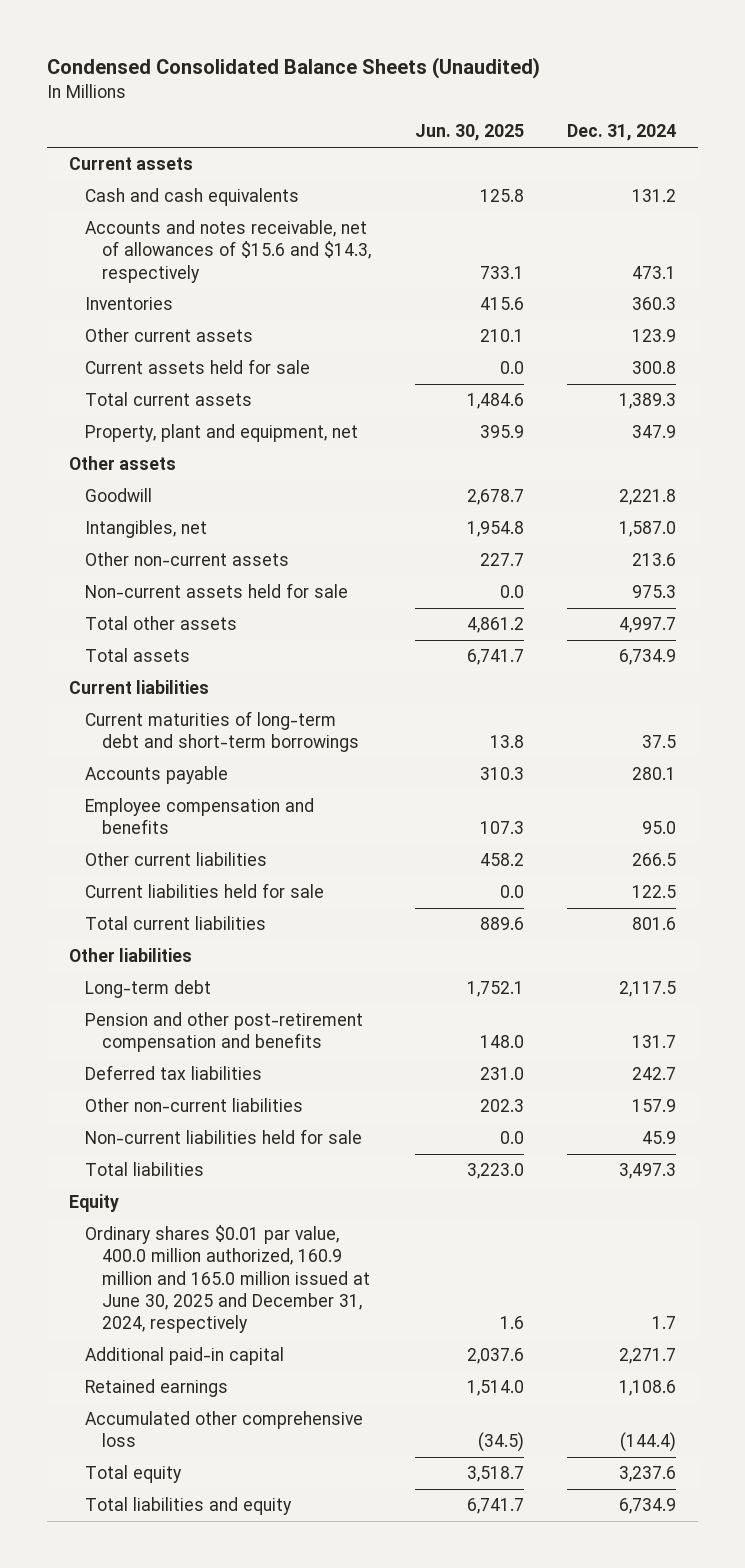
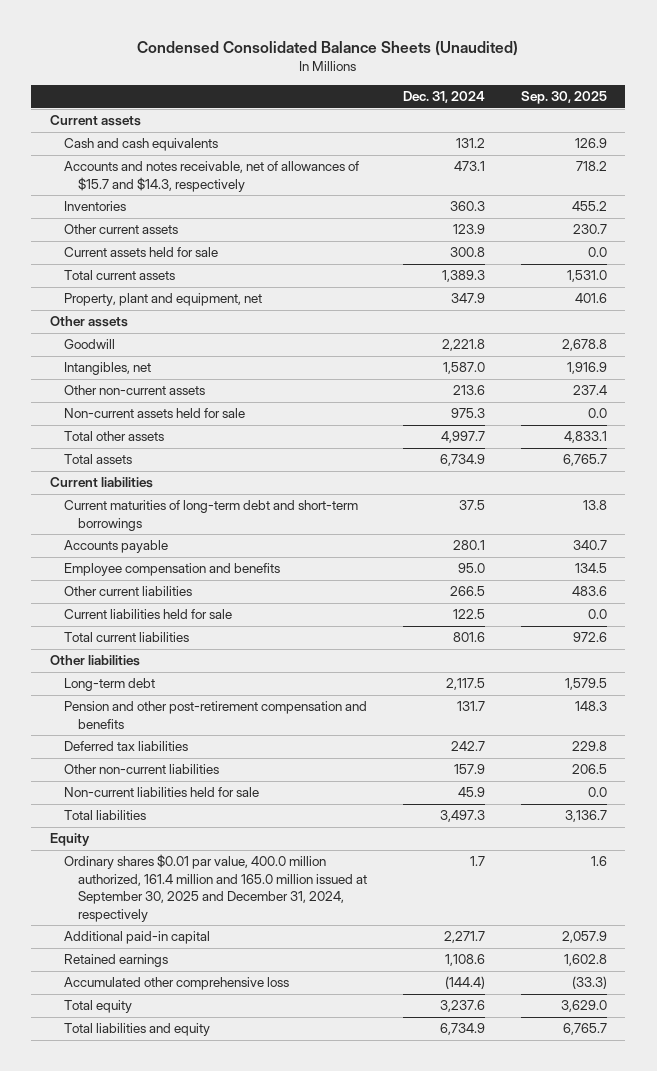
[414,124,524,142] Jun. 30, 2025 -> none
none -> [521,91,608,105] Sep. 30, 2025
[85,220,372,283] Accounts and notes receivable, net of allowances of $15.6 and $14.3, respectively -> [63,161,359,192] Accounts and notes receivable, net of allowances of $15.7 and $14.3, respectively
[85,1225,371,1333] Ordinary shares $0.01 par value, 400.0 million authorized, 160.9 million and 165.0 million issued at June 30, 2025 and December 31, 2024, respectively -> [63,854,367,922] Ordinary shares $0.01 par value, 400.0 million authorized, 161.4 million and 165.0 million issued at September 30, 2025 and December 31, 2024, respectively

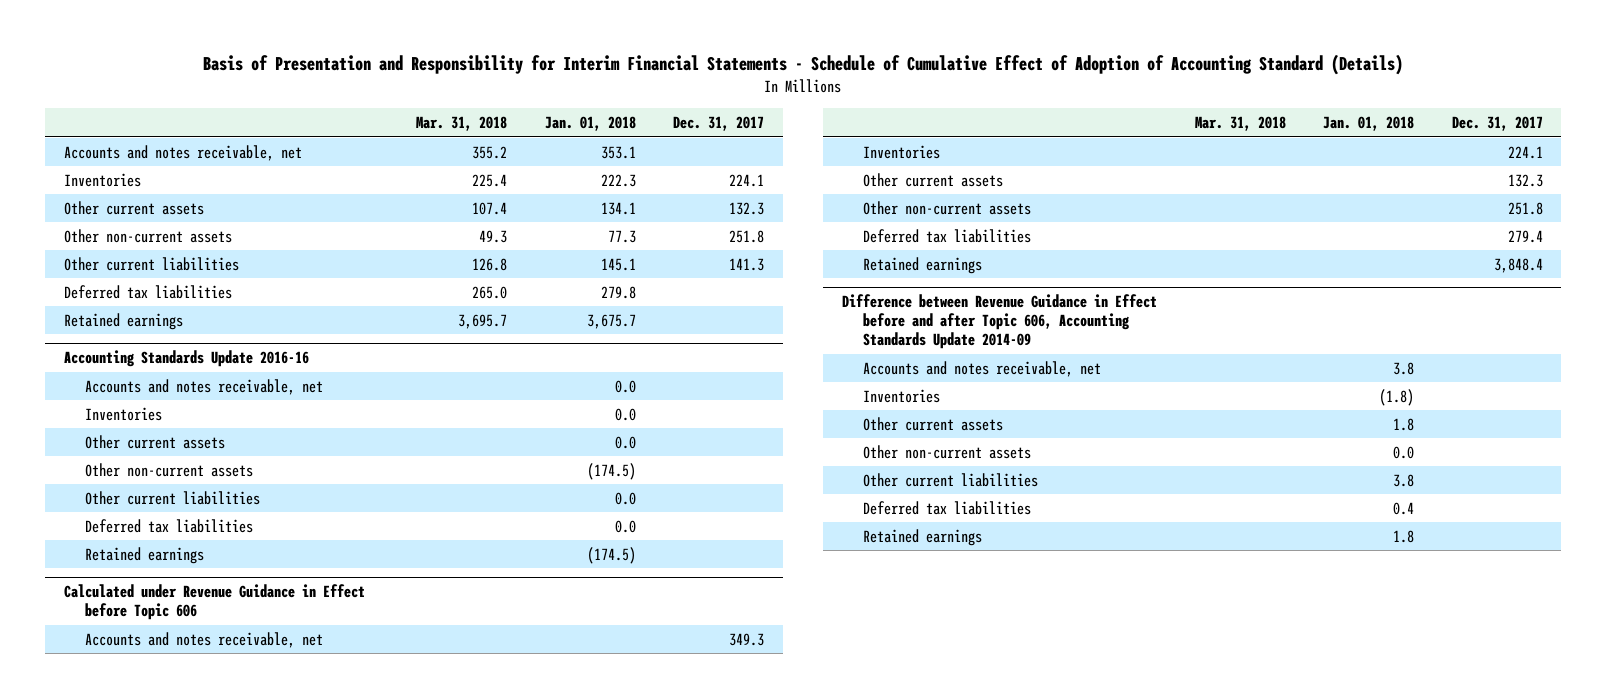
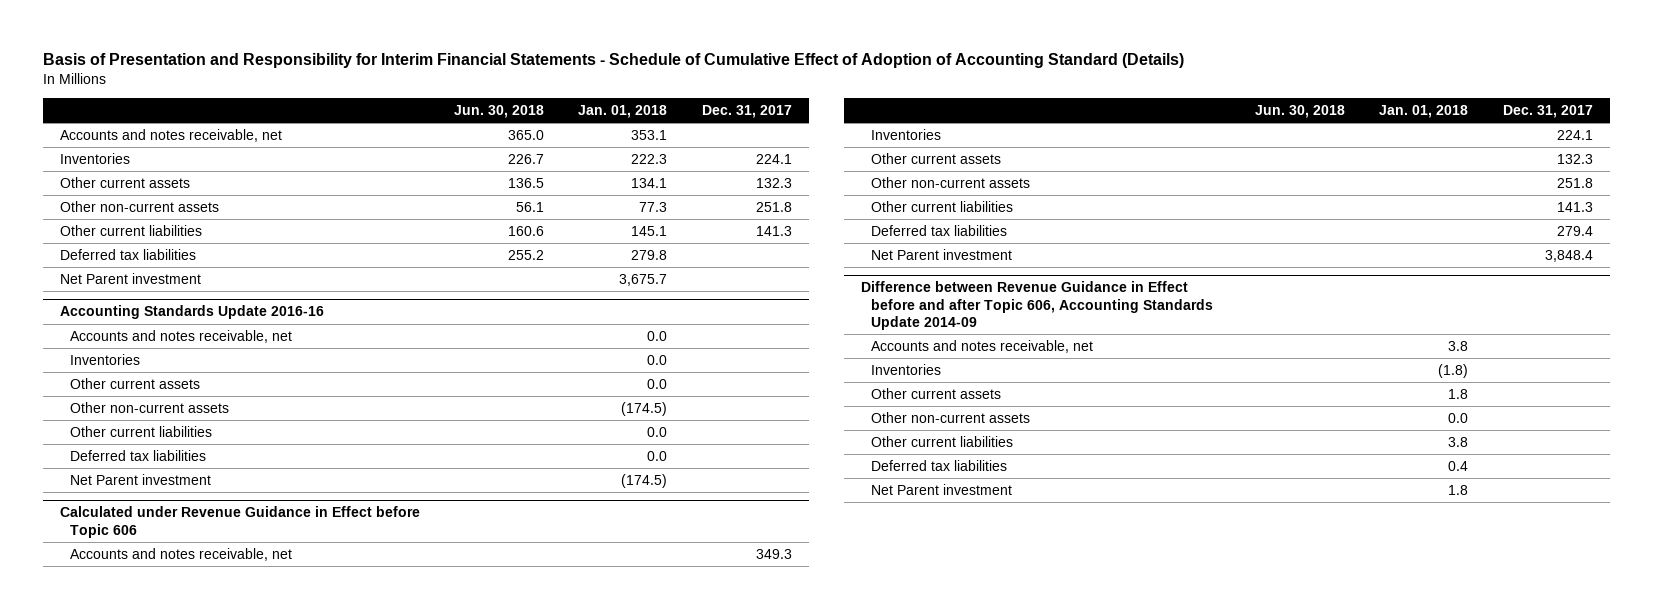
[416,115,508,131] Mar. 31, 2018 -> none
none -> [454,104,545,118] Jun. 30, 2018
[63,312,183,330] Retained earnings -> [60,272,202,284] Net Parent investment
[84,546,204,564] Retained earnings -> [70,473,212,485] Net Parent investment
none -> [871,200,1014,212] Other current liabilities
[863,256,983,274] Retained earnings -> [871,248,1013,260] Net Parent investment
[863,528,983,546] Retained earnings -> none
none -> [871,483,1013,495] Net Parent investment

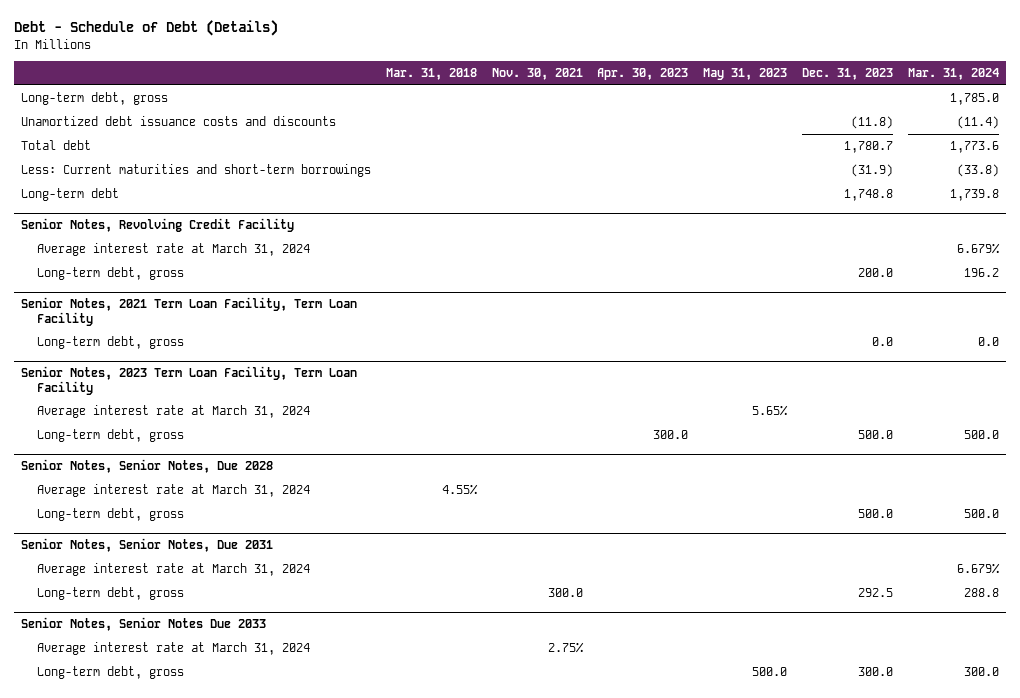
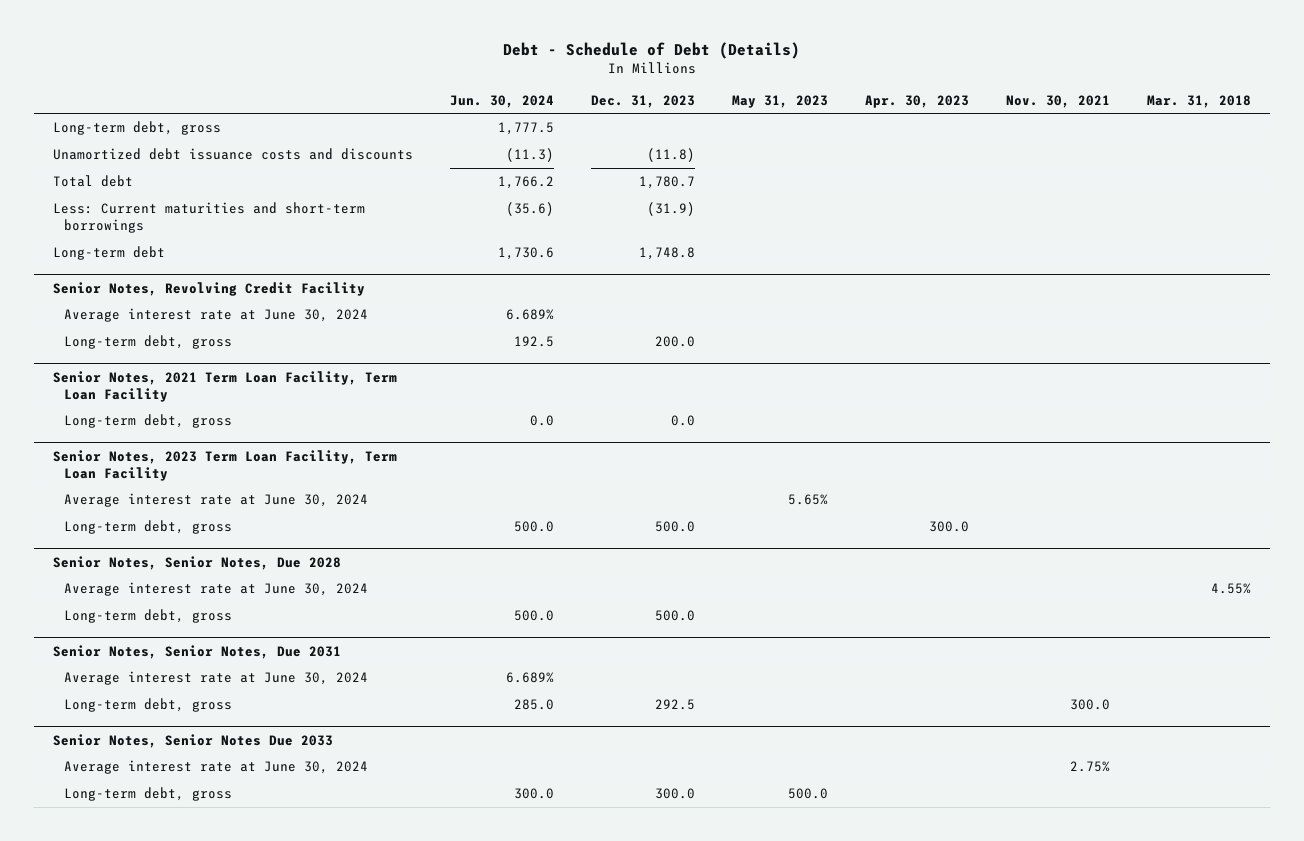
[907,67,999,80] Mar. 31, 2024 -> none
none -> [449,94,554,108] Jun. 30, 2024
[36,243,310,257] Average interest rate at March 31, 2024 -> [63,307,368,322] Average interest rate at June 30, 2024
[36,405,310,419] Average interest rate at March 31, 2024 -> [63,492,368,507] Average interest rate at June 30, 2024
[36,484,310,498] Average interest rate at March 31, 2024 -> [63,581,368,596] Average interest rate at June 30, 2024
[36,563,310,577] Average interest rate at March 31, 2024 -> [63,670,368,685] Average interest rate at June 30, 2024
[36,642,310,656] Average interest rate at March 31, 2024 -> [63,759,368,774] Average interest rate at June 30, 2024

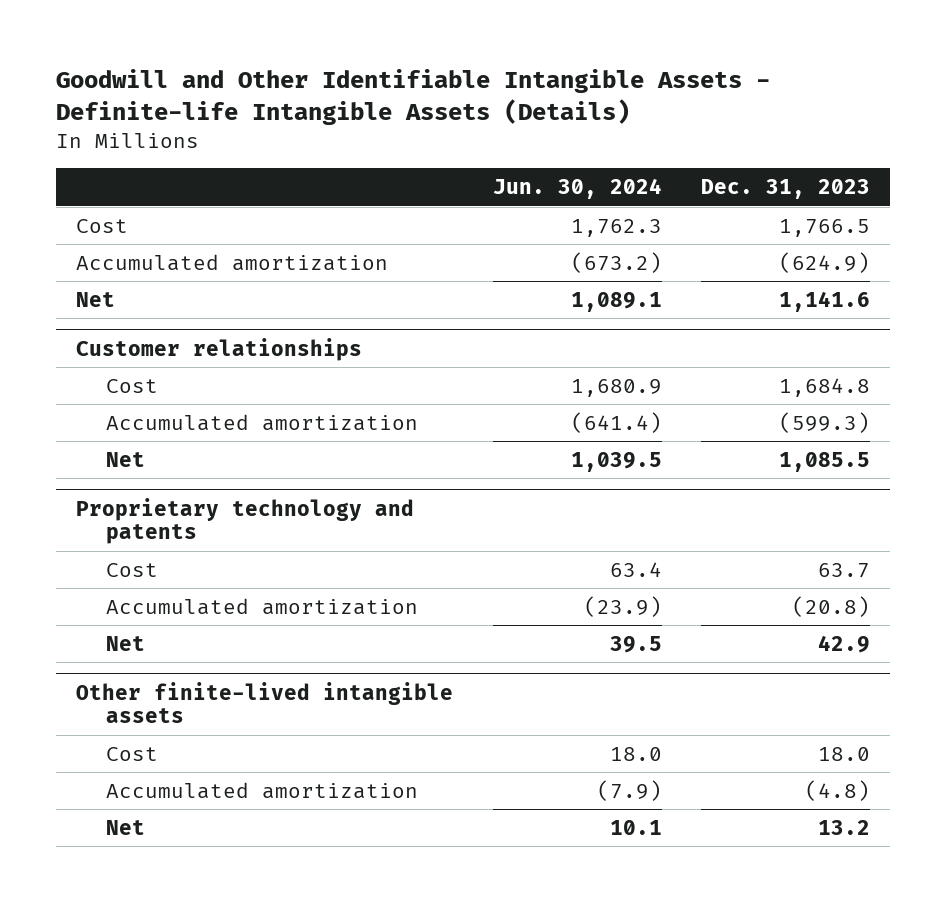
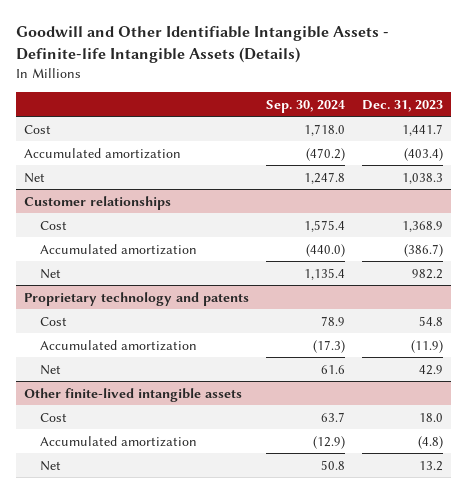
[492,178,662,200] Jun. 30, 2024 -> none
none -> [265,99,345,113] Sep. 30, 2024
[779,218,871,237] 1,766.5 -> [401,123,443,136] 1,441.7
[779,251,871,273] (624.9) -> [403,147,443,161] (403.4)
[779,290,871,312] 1,141.6 -> [401,172,443,184] 1,038.3
[779,377,871,397] 1,684.8 -> [401,220,443,232] 1,368.9
[779,411,871,433] (599.3) -> [403,243,443,257] (386.7)
[779,451,871,472] 1,085.5 -> [411,268,443,279] 982.2
[818,562,871,578] 63.7 -> [418,315,443,326] 54.8
[792,595,871,617] (20.8) -> [410,339,443,353] (11.9)

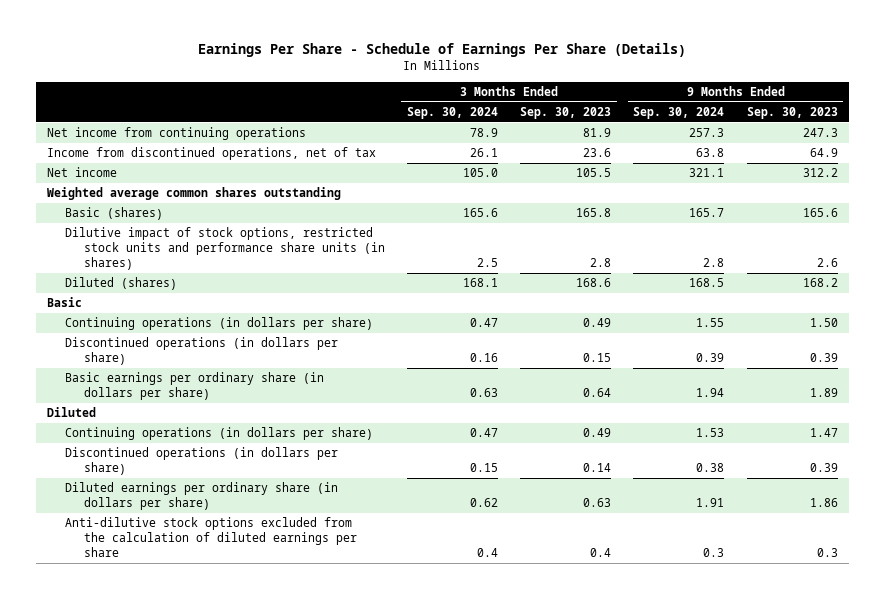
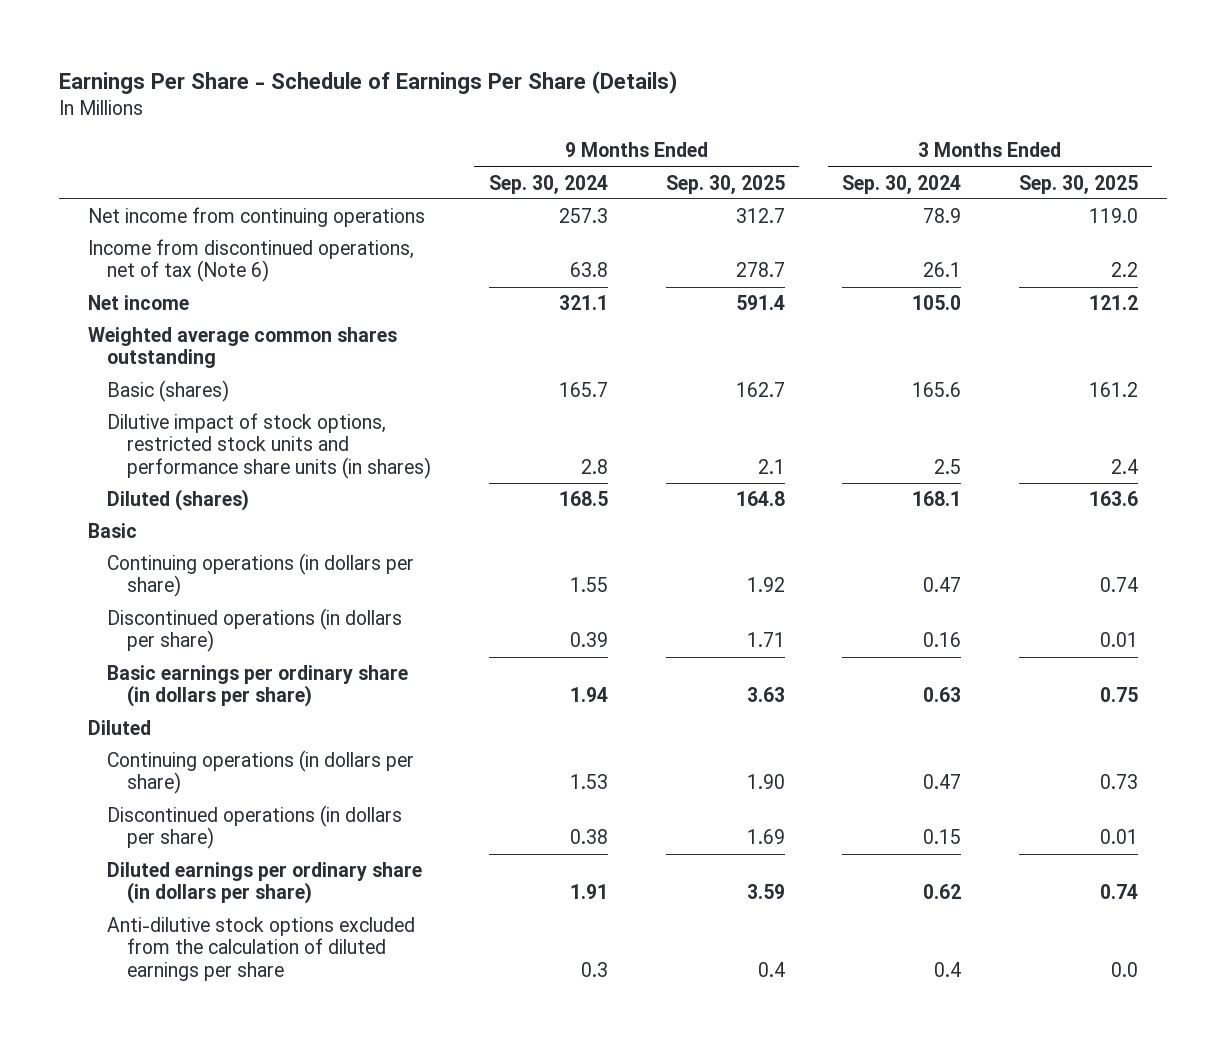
[520,106,612,119] Sep. 30, 2023 -> none
[746,106,838,119] Sep. 30, 2023 -> none
none -> [665,174,785,194] Sep. 30, 2025
none -> [1018,174,1138,194] Sep. 30, 2025
[47,147,377,161] Income from discontinued operations, net of tax -> [87,238,414,283] Income from discontinued operations, net of tax (Note 6)

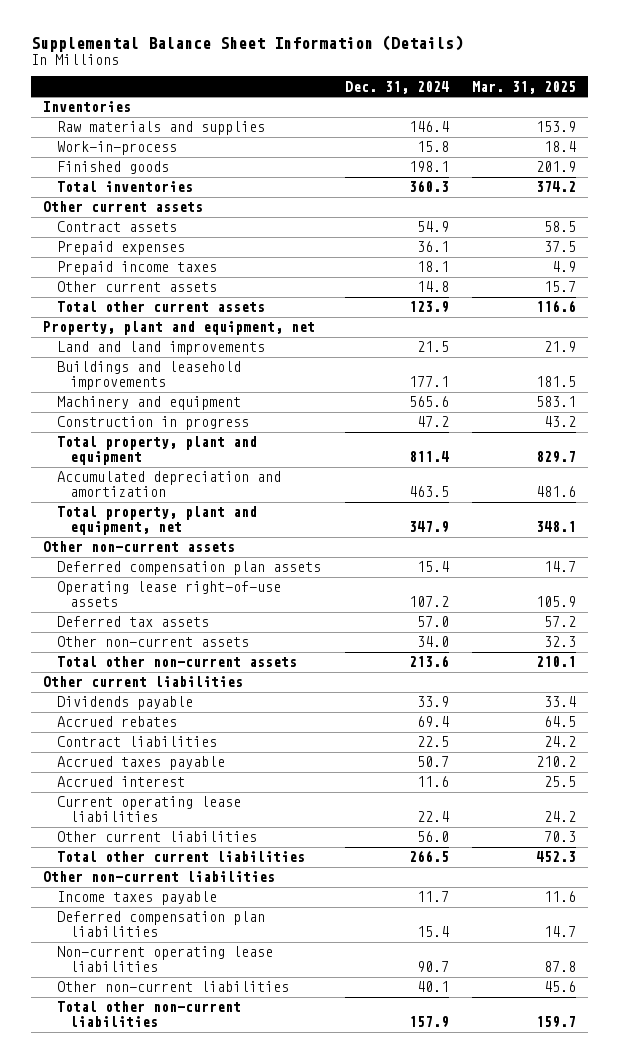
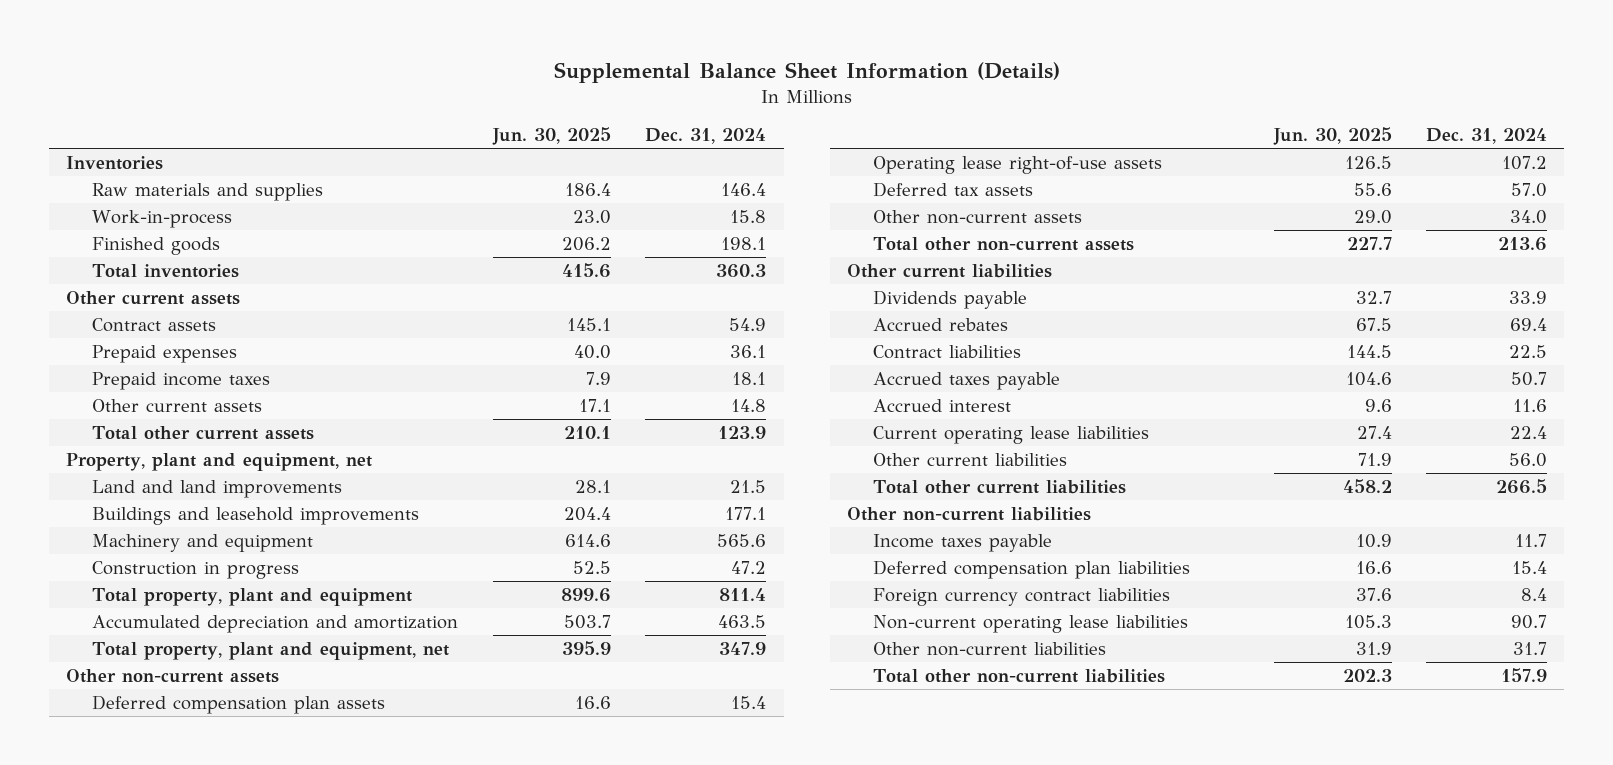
[472,80,577,94] Mar. 31, 2025 -> none
none -> [491,126,611,145] Jun. 30, 2025
none -> [873,587,1171,606] Foreign currency contract liabilities
[416,981,449,993] 40.1 -> [1513,641,1548,655] 31.7

